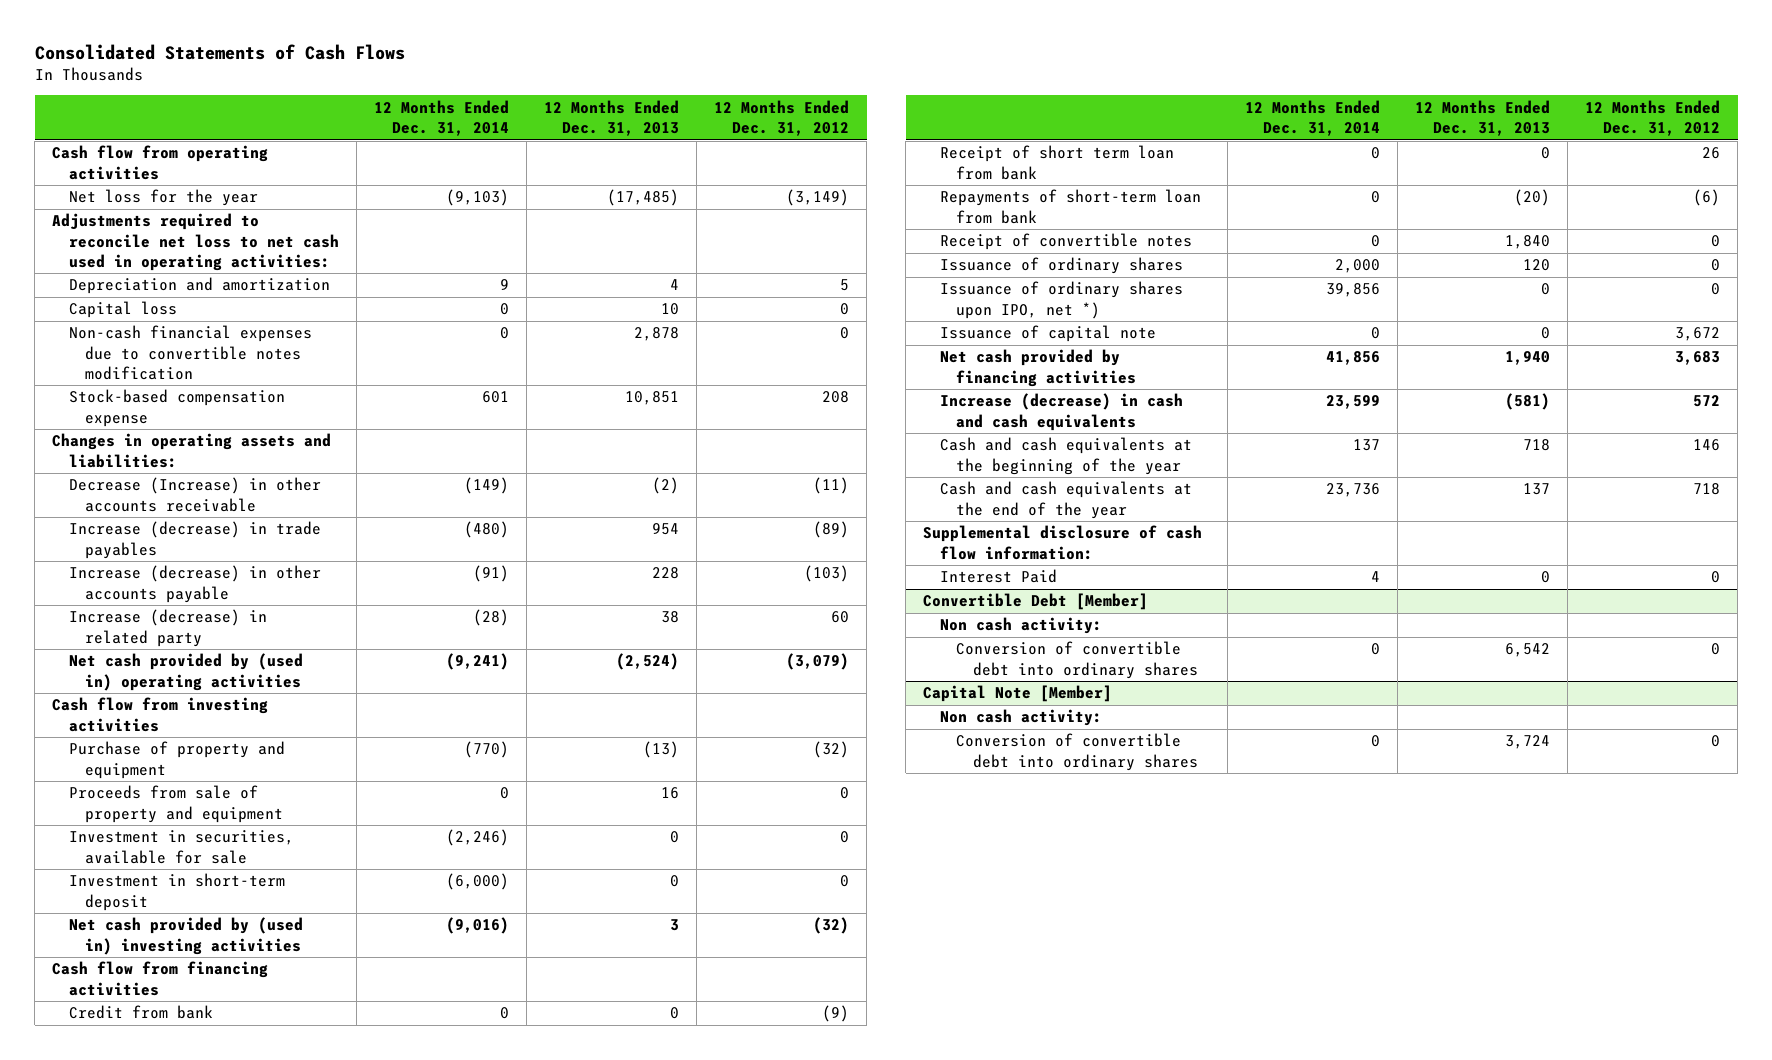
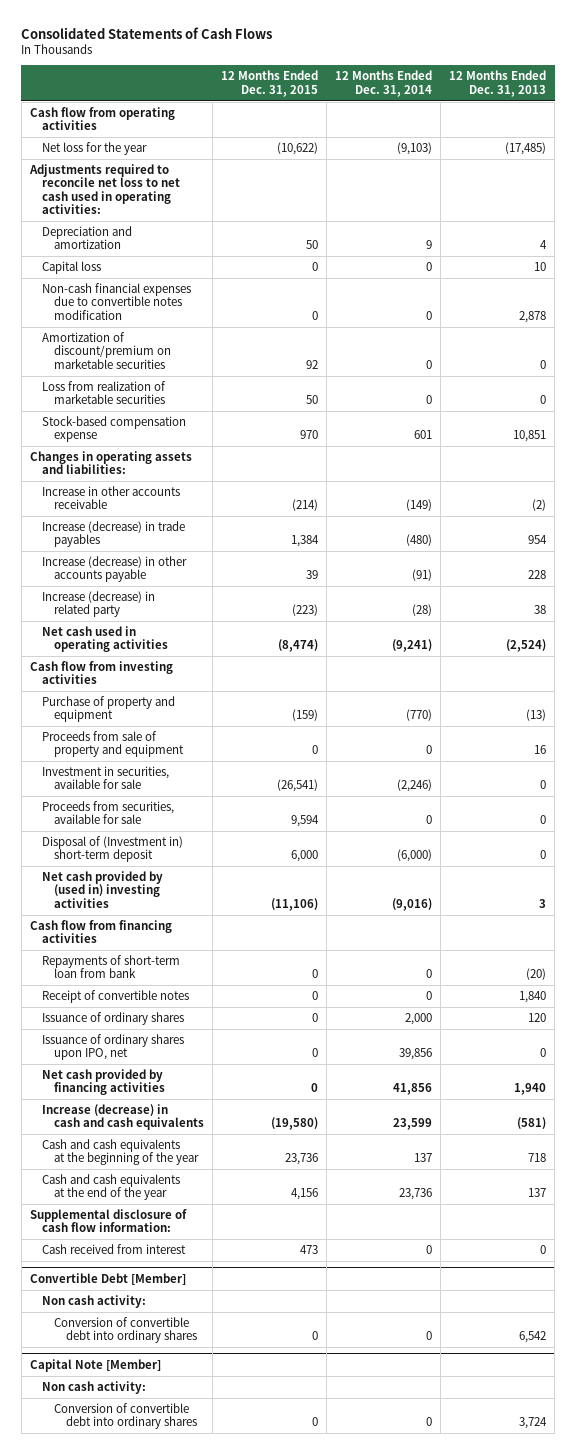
[714,99,850,136] 12 Months Ended Dec. 31, 2012 -> none
none -> [221,70,319,97] 12 Months Ended Dec. 31, 2015
none -> [41,332,171,369] Amortization of discount/premium on marketable securities
none -> [41,381,166,405] Loss from realization of marketable securities
[68,477,321,512] Decrease (Increase) in other accounts receivable -> [41,486,180,510] Increase in other accounts receivable
[68,653,303,691] Net cash provided by (used in) operating activities -> [41,626,168,653] Net cash used in operating activities
none -> [41,801,174,825] Proceeds from securities, available for sale
[68,873,285,911] Investment in short-term deposit -> [41,836,183,863] Disposal of (Investment in) short-term deposit
[68,1005,213,1020] Credit from bank -> none
[939,145,1174,180] Receipt of short term loan from bank -> none
[939,325,1156,343] Issuance of capital note -> none
[939,281,1183,319] Issuance of ordinary shares upon IPO, net *) -> [41,1034,184,1061] Issuance of ordinary shares upon IPO, net
[939,569,1057,584] Interest Paid -> none
none -> [41,1244,186,1255] Cash received from interest

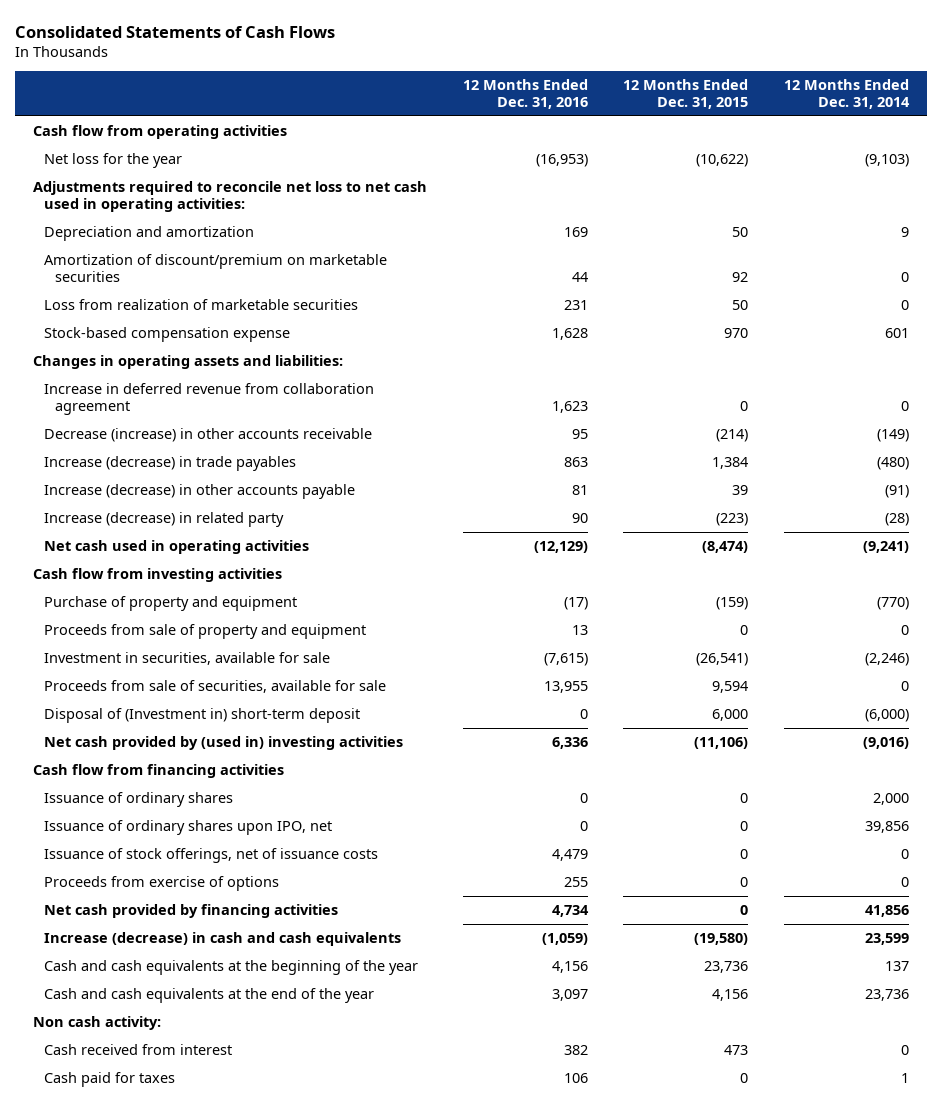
[449,70,547,97] 12 Months Ended Dec. 31, 2013 -> none
none -> [462,79,588,110] 12 Months Ended Dec. 31, 2016
[41,261,101,275] Capital loss -> none
[41,283,191,320] Non-cash financial expenses due to convertible notes modification -> none
none -> [44,383,375,415] Increase in deferred revenue from collaboration agreement
[41,486,180,510] Increase in other accounts receivable -> [44,428,373,443] Decrease (increase) in other accounts receivable
[41,801,174,825] Proceeds from securities, available for sale -> [44,680,387,694] Proceeds from sale of securities, available for sale
[41,955,180,979] Repayments of short-term loan from bank -> none
[41,990,189,1004] Receipt of convertible notes -> none
none -> [44,848,379,864] Issuance of stock offerings, net of issuance costs
none -> [44,876,280,892] Proceeds from exercise of options
[29,1209,187,1233] Supplemental disclosure of cash flow information: -> none
[29,1272,186,1285] Convertible Debt [Member] -> none
[53,1317,197,1344] Conversion of convertible debt into ordinary shares -> none
[29,1358,161,1372] Capital Note [Member] -> none
[41,1381,146,1395] Non cash activity: -> none
[53,1403,197,1430] Conversion of convertible debt into ordinary shares -> none
[41,1244,186,1255] Cash received from interest -> [44,1044,233,1056] Cash received from interest
none -> [44,1072,176,1088] Cash paid for taxes

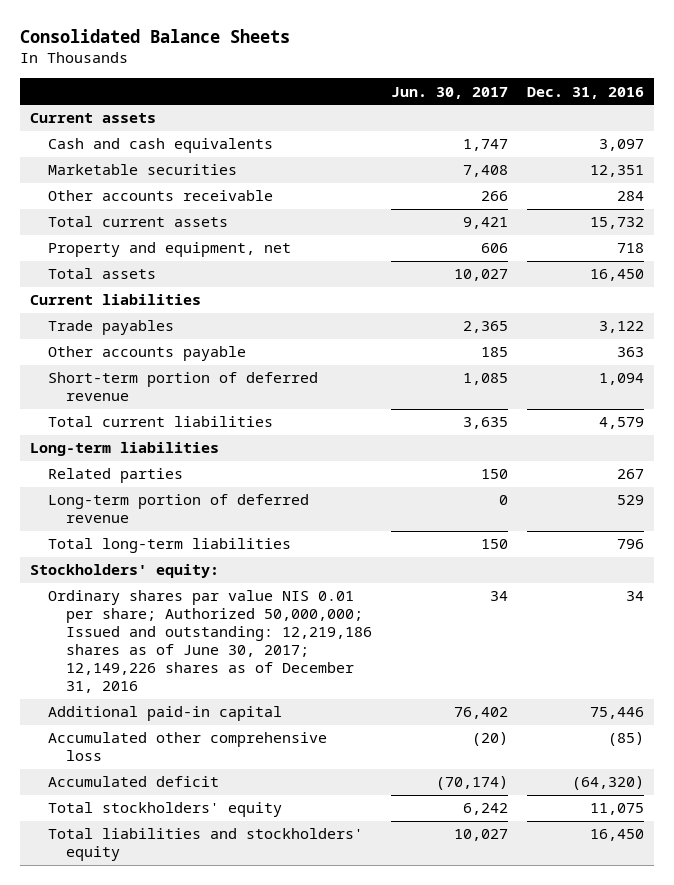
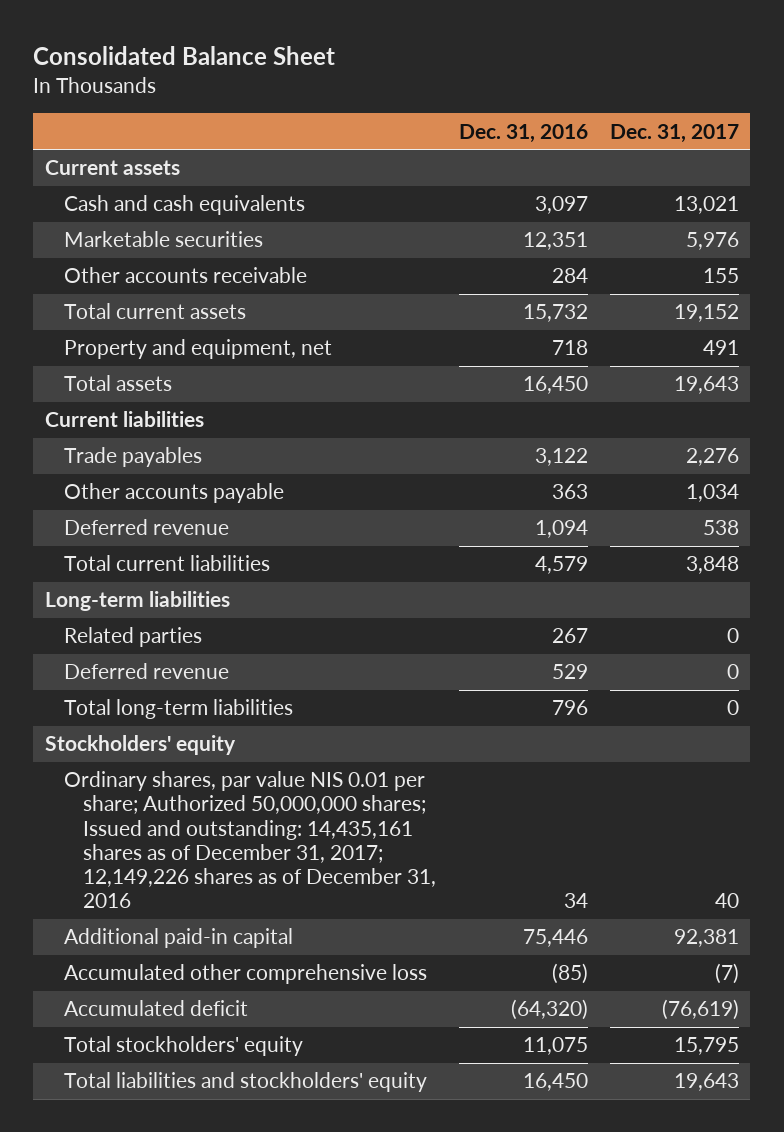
[20,29,291,44] Consolidated Balance Sheets -> [33,46,336,66] Consolidated Balance Sheet
[390,86,508,99] Jun. 30, 2017 -> none
none -> [610,123,740,143] Dec. 31, 2017
[47,372,318,402] Short-term portion of deferred revenue -> [63,519,229,536] Deferred revenue
[47,494,309,524] Long-term portion of deferred revenue -> [63,663,229,680] Deferred revenue
[29,564,219,579] Stockholders' equity: -> [44,735,236,756] Stockholders' equity
[47,590,372,693] Ordinary shares par value NIS 0.01 per share; Authorized 50,000,000; Issued and outstanding: 12,219,186 shares as of June 30, 2017; 12,149,226 shares as of December 31, 2016 -> [63,771,436,909] Ordinary shares, par value NIS 0.01 per share; Authorized 50,000,000 shares; Issued and outstanding: 14,435,161 shares as of December 31, 2017; 12,149,226 shares as of December 31, 2016

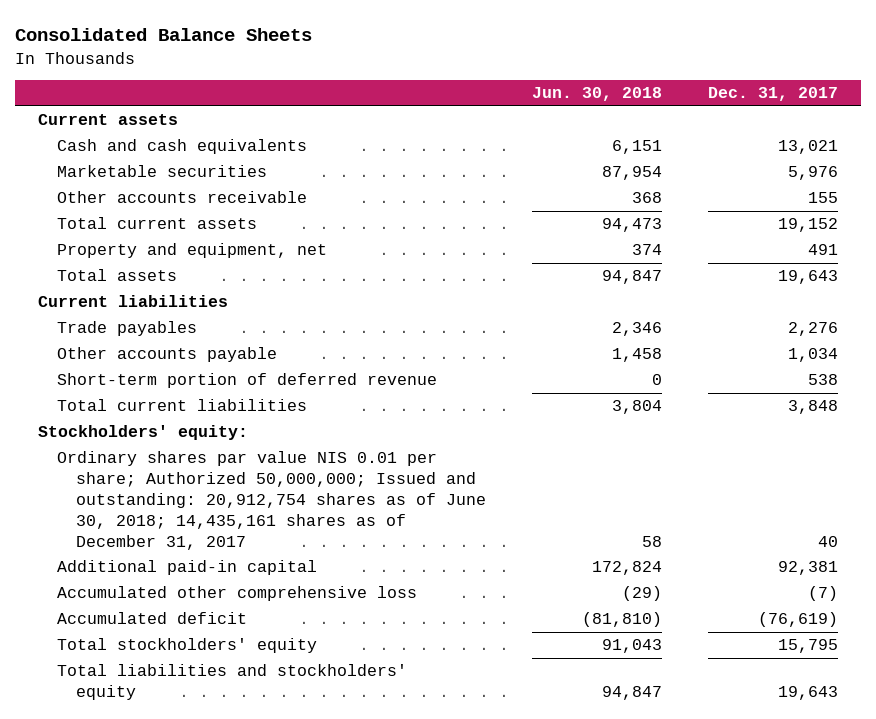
[33,46,336,66] Consolidated Balance Sheet -> [15,28,313,42] Consolidated Balance Sheets
[458,123,588,143] Dec. 31, 2016 -> none
none -> [531,87,662,102] Jun. 30, 2018
[63,519,229,536] Deferred revenue -> [57,373,438,389] Short-term portion of deferred revenue
[44,591,230,612] Long-term liabilities -> none
[63,627,202,648] Related parties -> none
[63,663,229,680] Deferred revenue -> none
[63,699,293,720] Total long-term liabilities -> none
[44,735,236,756] Stockholders' equity -> [38,425,249,441] Stockholders' equity:
[63,771,436,909] Ordinary shares, par value NIS 0.01 per share; Authorized 50,000,000 shares; Issued and outstanding: 14,435,161 shares as of December 31, 2017; 12,149,226 shares as of December 31, 2016 -> [57,451,487,550] Ordinary shares par value NIS 0.01 per share; Authorized 50,000,000; Issued and outstanding: 20,912,754 shares as of June 30, 2018; 14,435,161 shares as of December 31, 2017

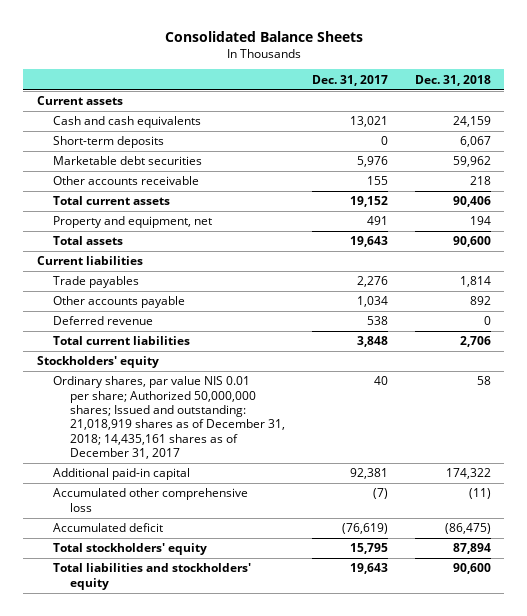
[531,87,662,102] Jun. 30, 2018 -> none
none -> [414,74,491,86] Dec. 31, 2018
none -> [53,136,165,149] Short-term deposits
[57,165,268,178] Marketable securities -> [53,156,203,166] Marketable debt securities
[57,373,438,389] Short-term portion of deferred revenue -> [53,316,154,326] Deferred revenue
[38,425,249,441] Stockholders' equity: -> [36,356,159,369] Stockholders' equity
[57,451,487,550] Ordinary shares par value NIS 0.01 per share; Authorized 50,000,000; Issued and outstanding: 20,912,754 shares as of June 30, 2018; 14,435,161 shares as of December 31, 2017 -> [53,376,286,459] Ordinary shares, par value NIS 0.01 per share; Authorized 50,000,000 shares; Issued and outstanding: 21,018,919 shares as of December 31, 2018; 14,435,161 shares as of December 31, 2017

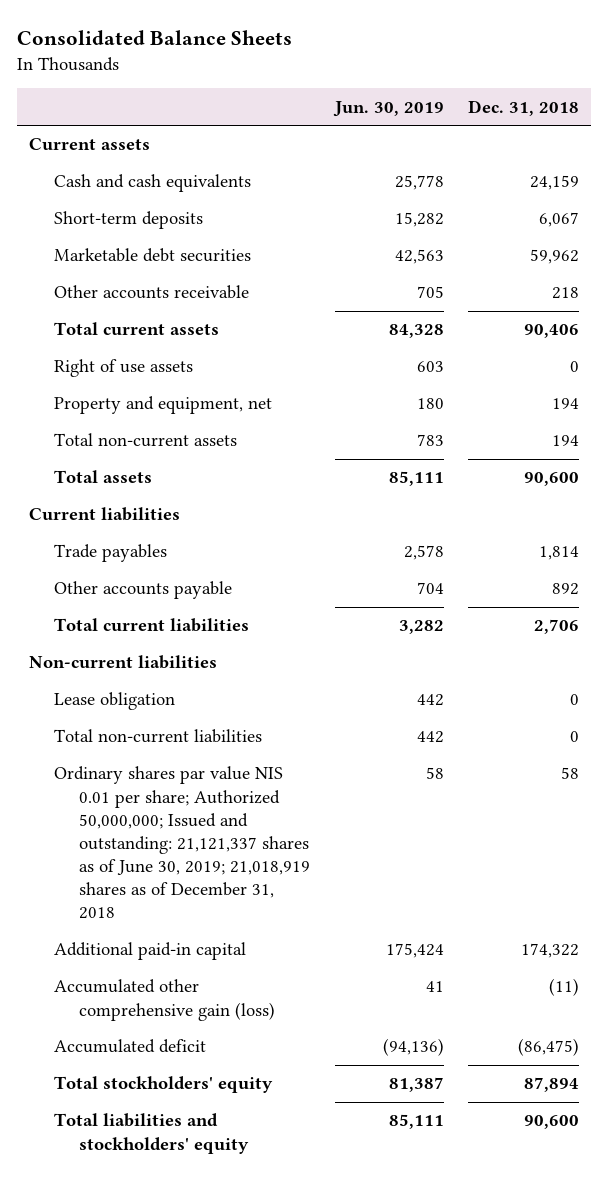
[311,74,388,86] Dec. 31, 2017 -> none
none -> [332,100,444,117] Jun. 30, 2019
none -> [54,359,194,378] Right of use assets
none -> [54,433,238,448] Total non-current assets
[53,316,154,326] Deferred revenue -> none
[36,356,159,369] Stockholders' equity -> none
none -> [28,655,217,670] Non-current liabilities
none -> [54,692,176,711] Lease obligation
none -> [54,729,263,744] Total non-current liabilities
[53,376,286,459] Ordinary shares, par value NIS 0.01 per share; Authorized 50,000,000 shares; Issued and outstanding: 21,018,919 shares as of December 31, 2018; 14,435,161 shares as of December 31, 2017 -> [54,766,311,920] Ordinary shares par value NIS 0.01 per share; Authorized 50,000,000; Issued and outstanding: 21,121,337 shares as of June 30, 2019; 21,018,919 shares as of December 31, 2018
[53,488,249,512] Accumulated other comprehensive loss -> [54,979,276,1021] Accumulated other comprehensive gain (loss)

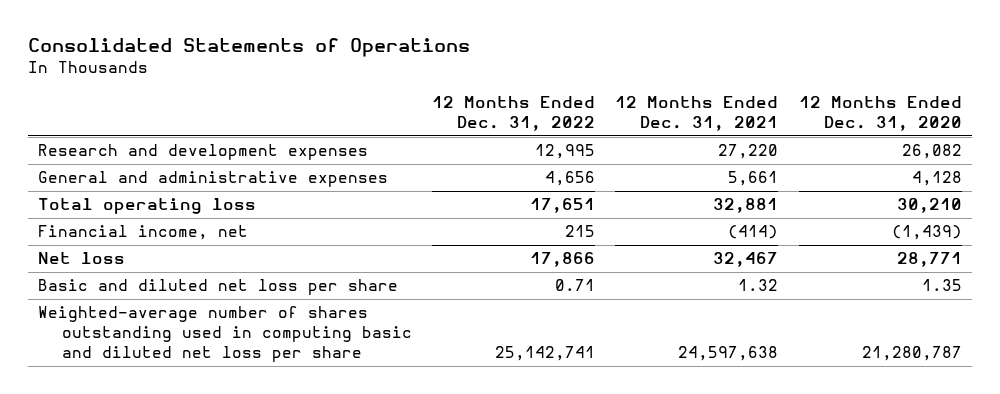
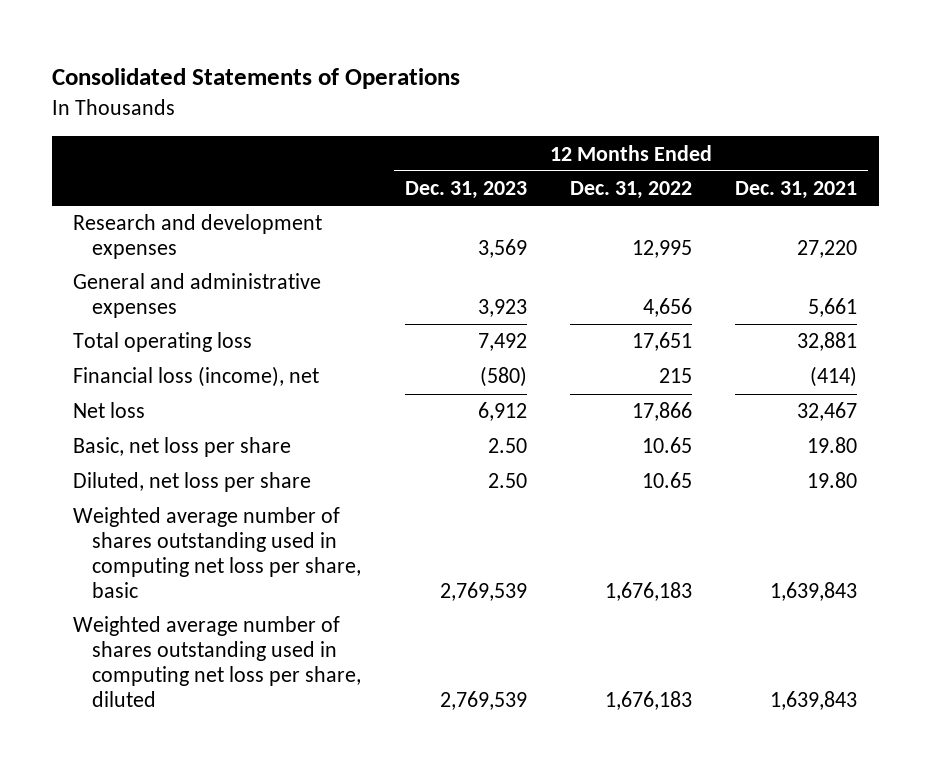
[798,96,962,132] 12 Months Ended Dec. 31, 2020 -> none
none -> [404,181,527,200] Dec. 31, 2023
[38,225,249,241] Financial income, net -> [73,366,320,388] Financial loss (income), net
[38,279,399,296] Basic and diluted net loss per share -> [73,437,292,458] Basic, net loss per share
[554,279,595,292] 0.71 -> [641,437,692,454] 10.65
[738,279,779,292] 1.32 -> [807,437,858,454] 19.80
none -> [73,472,312,493] Diluted, net loss per share
none -> [73,507,362,599] Weighted average number of shares outstanding used in computing net loss per share, basic
[38,306,412,362] Weighted-average number of shares outstanding used in computing basic and diluted net loss per share -> [73,616,362,708] Weighted average number of shares outstanding used in computing net loss per share, diluted
[494,345,595,361] 25,142,741 -> [604,691,692,711] 1,676,183
[678,345,779,361] 24,597,638 -> [770,691,858,711] 1,639,843

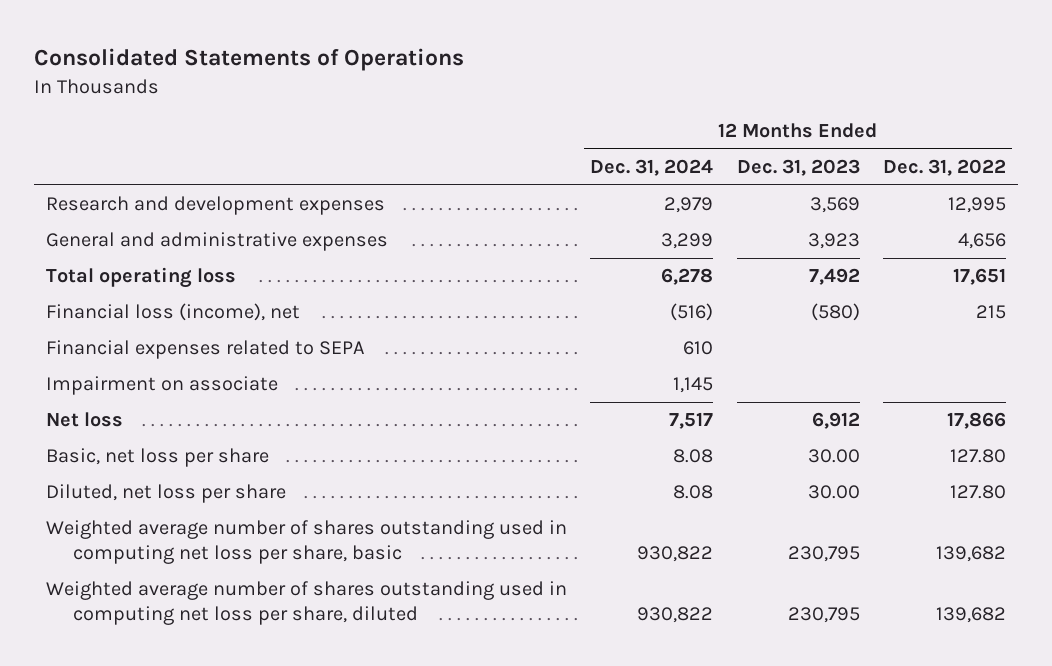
[735,181,858,200] Dec. 31, 2021 -> none
none -> [590,159,714,177] Dec. 31, 2024
none -> [45,340,364,360] Financial expenses related to SEPA
none -> [45,376,278,396] Impairment on associate
[487,438,527,454] 2.50 -> [807,449,860,464] 30.00
[641,437,692,454] 10.65 -> [949,449,1006,464] 127.80
[487,473,527,489] 2.50 -> [807,485,860,500] 30.00
[641,472,692,489] 10.65 -> [949,485,1006,500] 127.80
[439,582,527,602] 2,769,539 -> [787,546,860,563] 230,795
[604,582,692,602] 1,676,183 -> [935,546,1006,563] 139,682
[439,691,527,711] 2,769,539 -> [787,607,860,624] 230,795
[604,691,692,711] 1,676,183 -> [935,607,1006,624] 139,682

